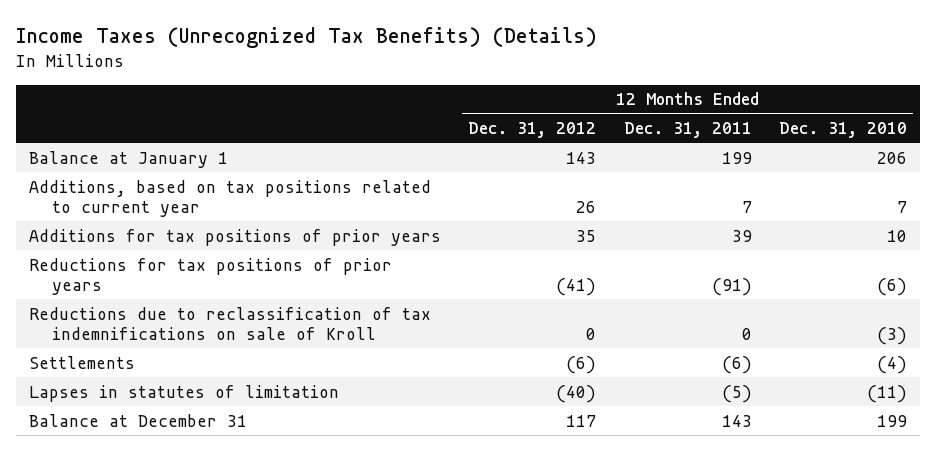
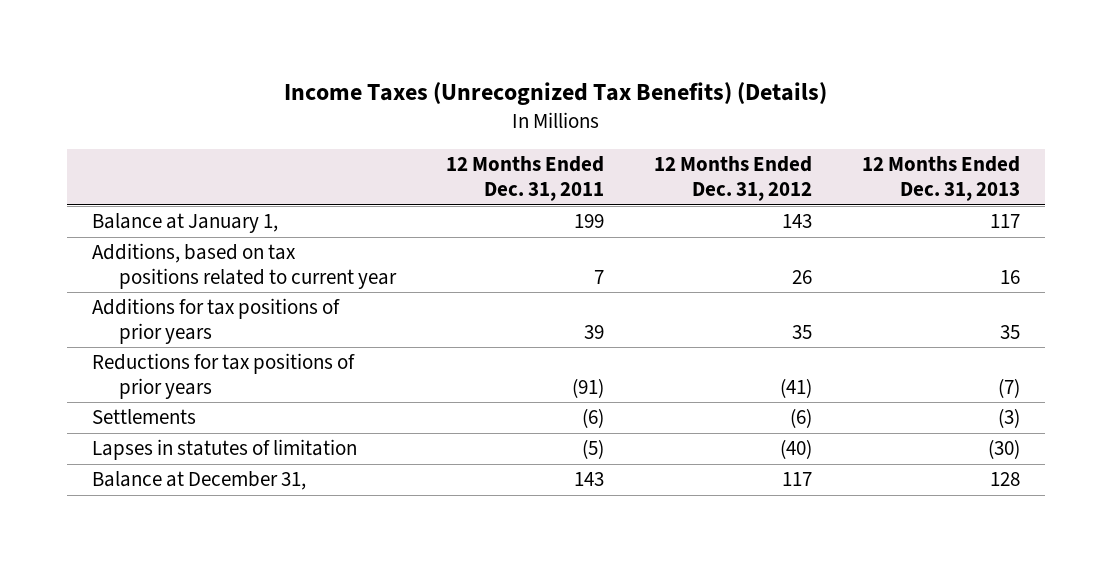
[778,122,907,139] Dec. 31, 2010 -> none
none -> [862,156,1021,202] 12 Months Ended Dec. 31, 2013
[29,150,229,168] Balance at January 1 -> [92,213,279,234] Balance at January 1,
[29,306,432,340] Reductions due to reclassification of tax indemnifications on sale of Kroll -> none
[29,413,248,427] Balance at December 31 -> [92,471,307,491] Balance at December 31,

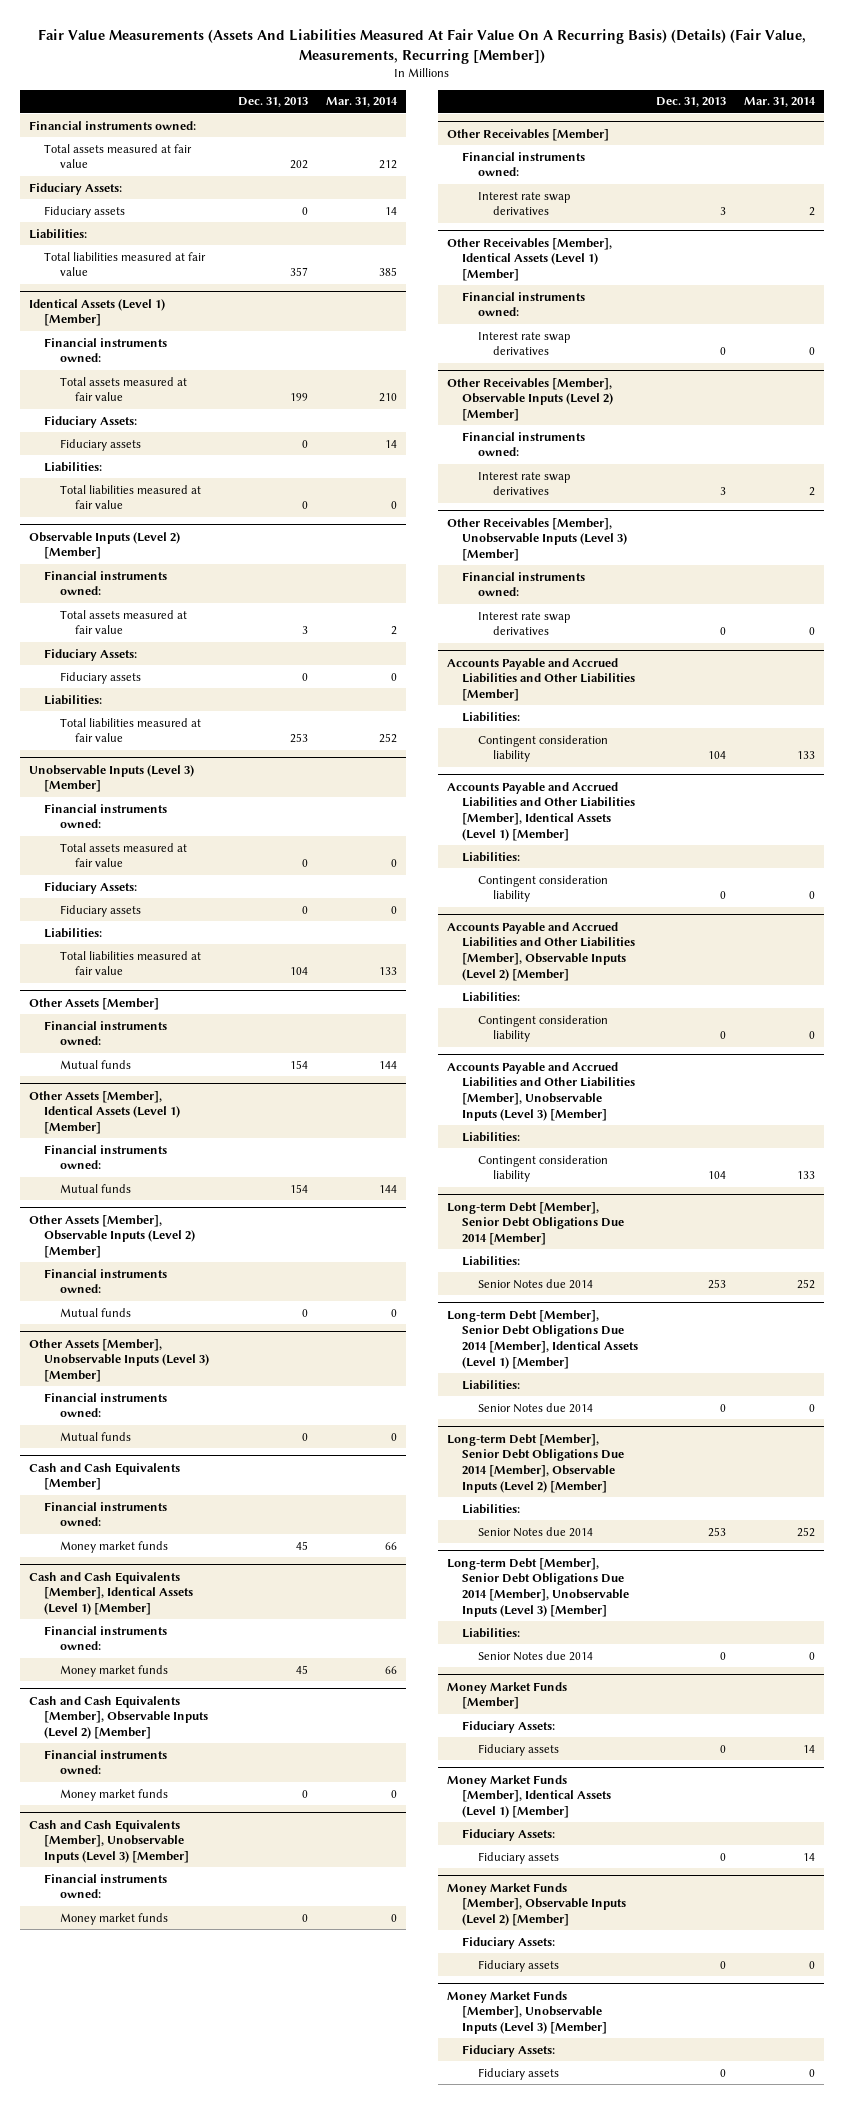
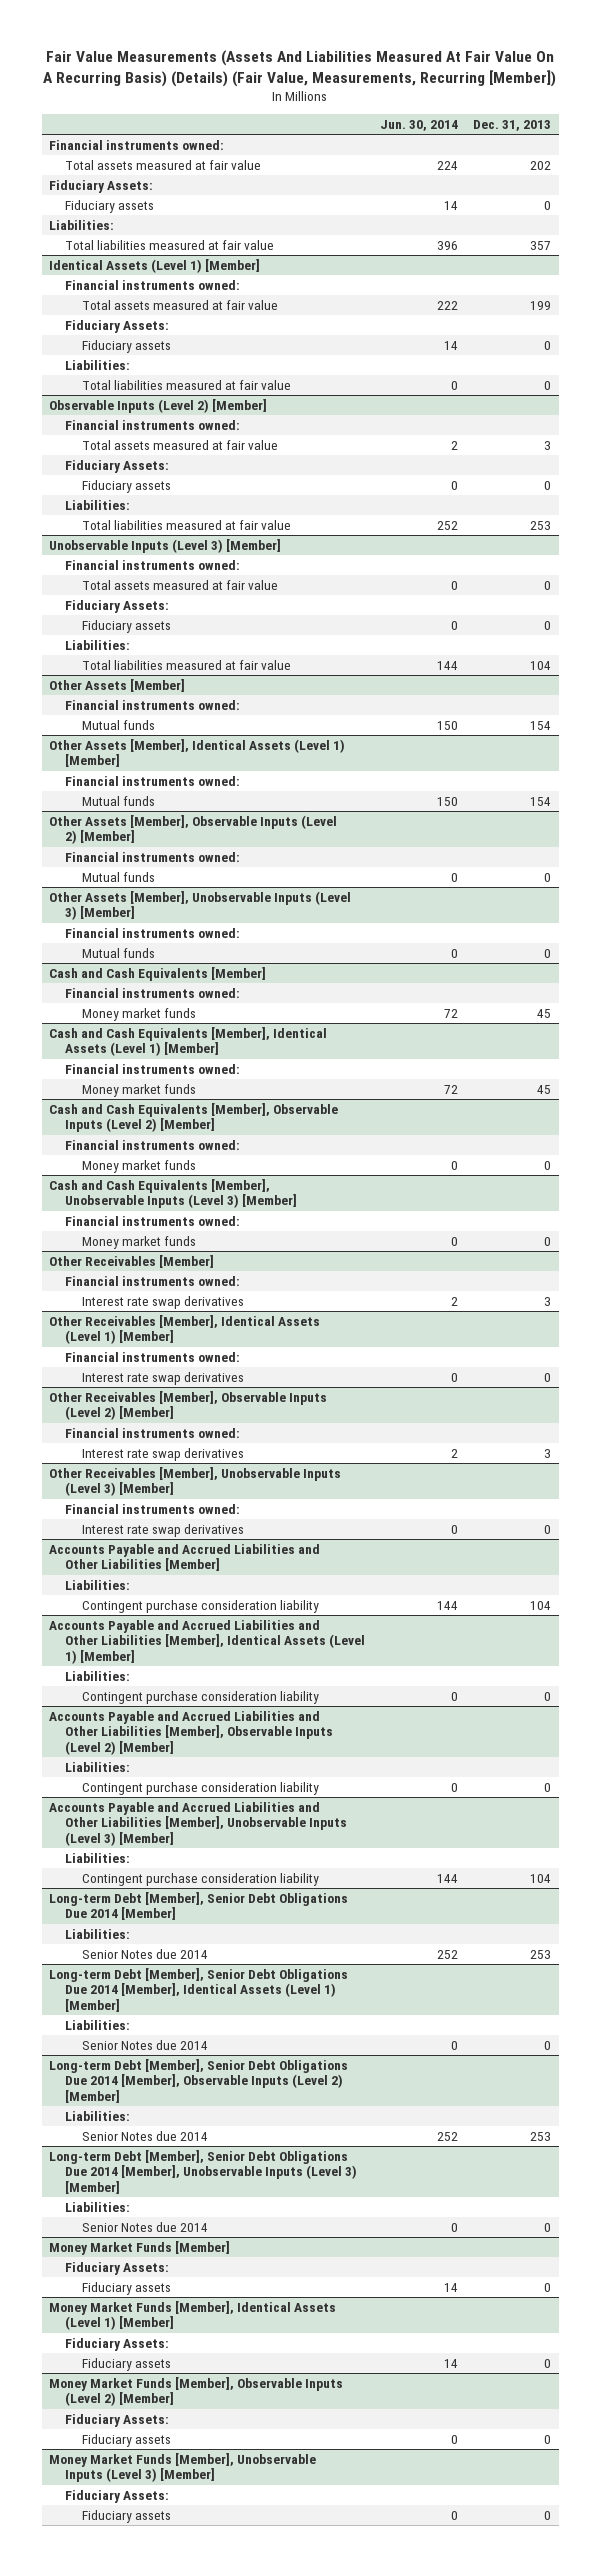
[326,97,399,108] Mar. 31, 2014 -> none
none -> [380,119,459,131] Jun. 30, 2014
[477,734,608,763] Contingent consideration liability -> [81,1599,319,1613] Contingent purchase consideration liability
[477,874,608,903] Contingent consideration liability -> [81,1690,319,1704] Contingent purchase consideration liability
[477,1014,608,1043] Contingent consideration liability -> [81,1781,319,1795] Contingent purchase consideration liability
[477,1154,608,1183] Contingent consideration liability -> [81,1872,319,1886] Contingent purchase consideration liability

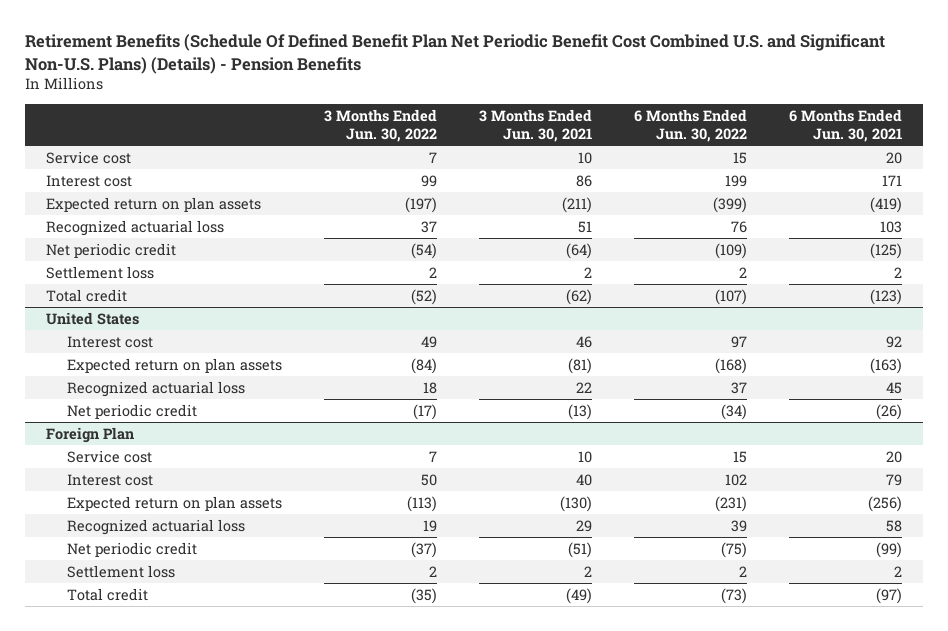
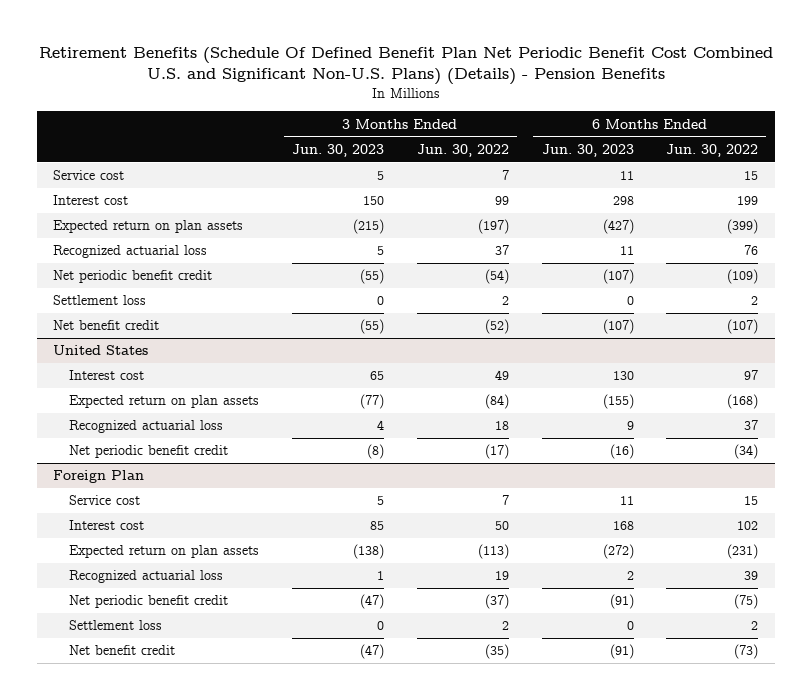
[478,108,592,142] 3 Months Ended Jun. 30, 2021 -> none
[788,108,902,142] 6 Months Ended Jun. 30, 2021 -> none
none -> [292,143,385,157] Jun. 30, 2023
none -> [541,143,634,157] Jun. 30, 2023
[45,242,176,258] Net periodic credit -> [53,270,213,284] Net periodic benefit credit
[45,288,127,302] Total credit -> [53,320,160,331] Net benefit credit
[66,403,197,419] Net periodic credit -> [69,445,229,459] Net periodic benefit credit
[66,541,197,557] Net periodic credit -> [69,595,229,609] Net periodic benefit credit
[66,587,148,601] Total credit -> [69,645,176,656] Net benefit credit

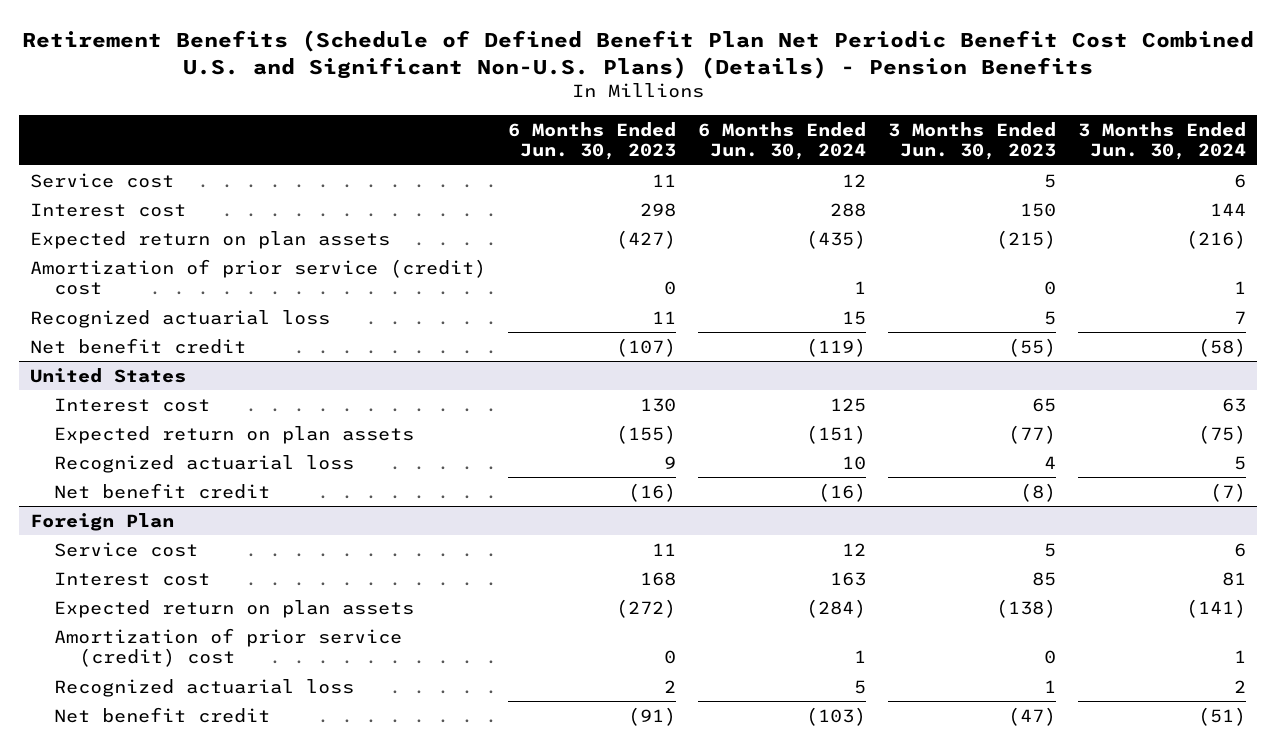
[38,46,773,86] Retirement Benefits (Schedule Of Defined Benefit Plan Net Periodic Benefit Cost Combined U.S. and Significant Non-U.S. Plans) (Details) - Pension Benefits -> [22,29,1255,79] Retirement Benefits (Schedule of Defined Benefit Plan Net Periodic Benefit Cost Combined U.S. and Significant Non-U.S. Plans) (Details) - Pension Benefits
[416,143,509,157] Jun. 30, 2022 -> none
[666,143,759,157] Jun. 30, 2022 -> none
none -> [698,121,867,161] 6 Months Ended Jun. 30, 2024
none -> [1078,121,1247,161] 3 Months Ended Jun. 30, 2024
none -> [30,258,487,296] Amortization of prior service (credit) cost
[53,270,213,284] Net periodic benefit credit -> none
[53,295,147,306] Settlement loss -> none
[69,445,229,459] Net periodic benefit credit -> [54,482,271,499] Net benefit credit
none -> [54,627,403,668] Amortization of prior service (credit) cost
[69,595,229,609] Net periodic benefit credit -> none
[69,620,163,631] Settlement loss -> none

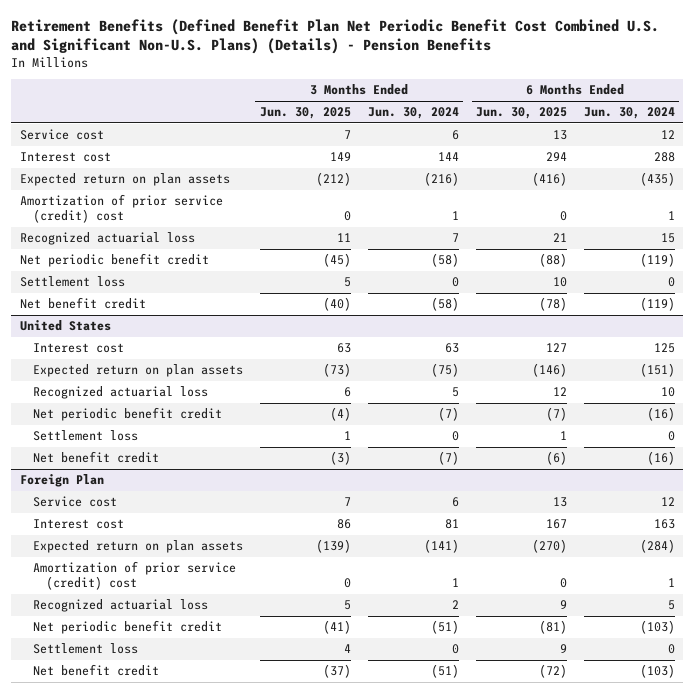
[22,29,1255,79] Retirement Benefits (Schedule of Defined Benefit Plan Net Periodic Benefit Cost Combined U.S. and Significant Non-U.S. Plans) (Details) - Pension Benefits -> [11,18,660,54] Retirement Benefits (Defined Benefit Plan Net Periodic Benefit Cost Combined U.S. and Significant Non-U.S. Plans) (Details) - Pension Benefits
[508,121,677,161] 6 Months Ended Jun. 30, 2023 -> none
[888,121,1057,161] 3 Months Ended Jun. 30, 2023 -> none
none -> [259,107,351,120] Jun. 30, 2025
none -> [475,107,567,120] Jun. 30, 2025
none -> [19,253,209,268] Net periodic benefit credit
none -> [19,276,125,288] Settlement loss
none -> [32,407,222,422] Net periodic benefit credit
none -> [32,430,138,442] Settlement loss
none -> [32,620,222,635] Net periodic benefit credit
none -> [32,643,138,655] Settlement loss

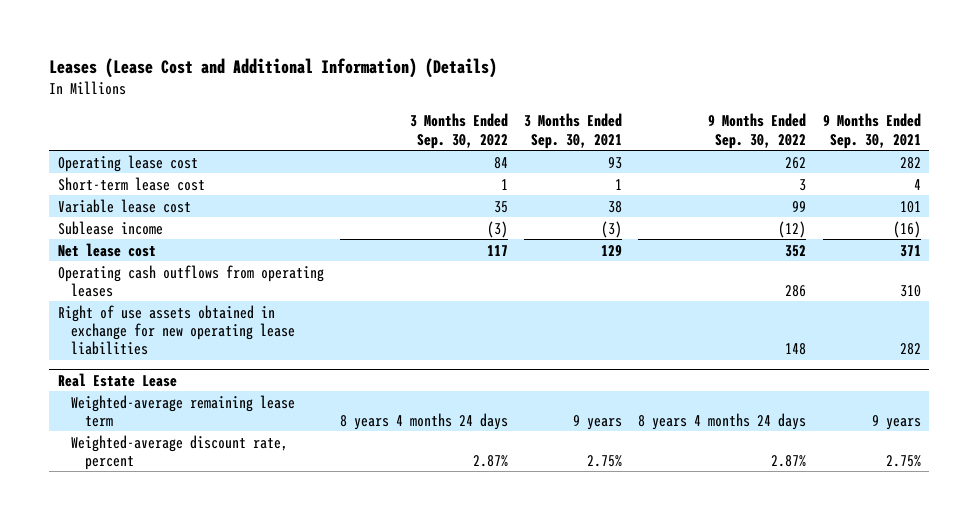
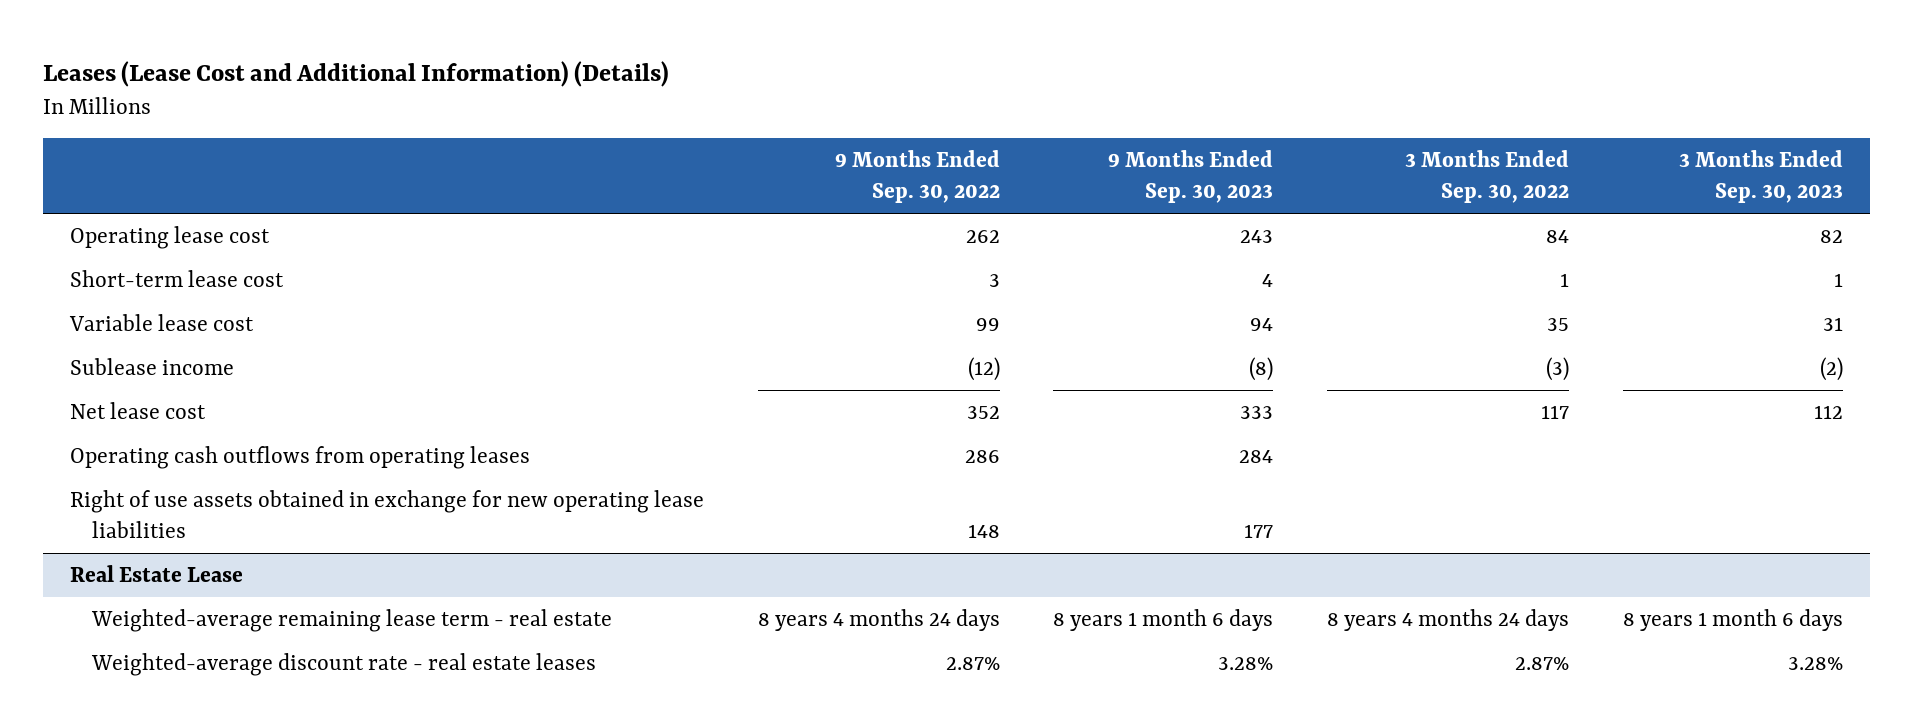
[524,113,623,149] 3 Months Ended Sep. 30, 2021 -> none
[822,113,921,149] 9 Months Ended Sep. 30, 2021 -> none
none -> [1108,150,1274,204] 9 Months Ended Sep. 30, 2023
none -> [1678,150,1843,204] 3 Months Ended Sep. 30, 2023
[71,394,296,427] Weighted-average remaining lease term -> [90,608,612,632] Weighted-average remaining lease term - real estate
[71,434,289,470] Weighted-average discount rate, percent -> [90,652,596,676] Weighted-average discount rate - real estate leases

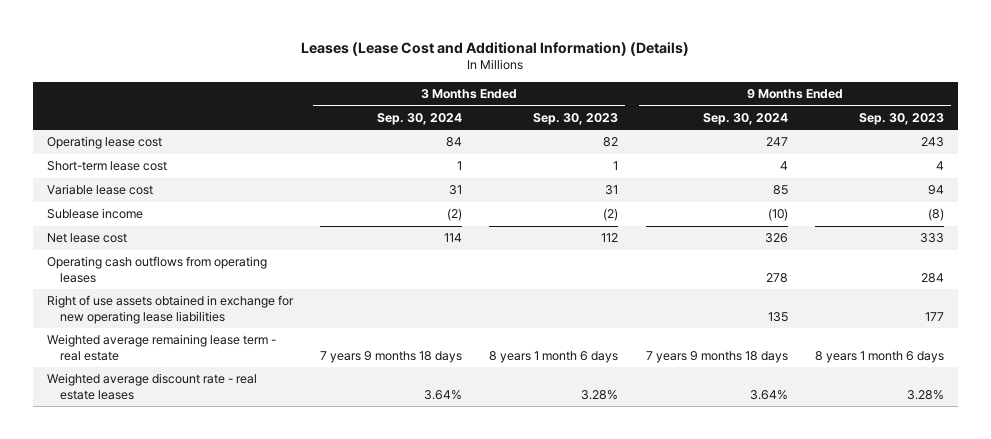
[834,150,1000,204] 9 Months Ended Sep. 30, 2022 -> none
[1405,150,1570,204] 3 Months Ended Sep. 30, 2022 -> none
none -> [377,112,463,125] Sep. 30, 2024
none -> [702,112,788,125] Sep. 30, 2024
[69,564,243,582] Real Estate Lease -> none
[90,608,612,632] Weighted-average remaining lease term - real estate -> [46,334,276,361] Weighted average remaining lease term - real estate
[90,652,596,676] Weighted-average discount rate - real estate leases -> [46,373,257,400] Weighted average discount rate - real estate leases

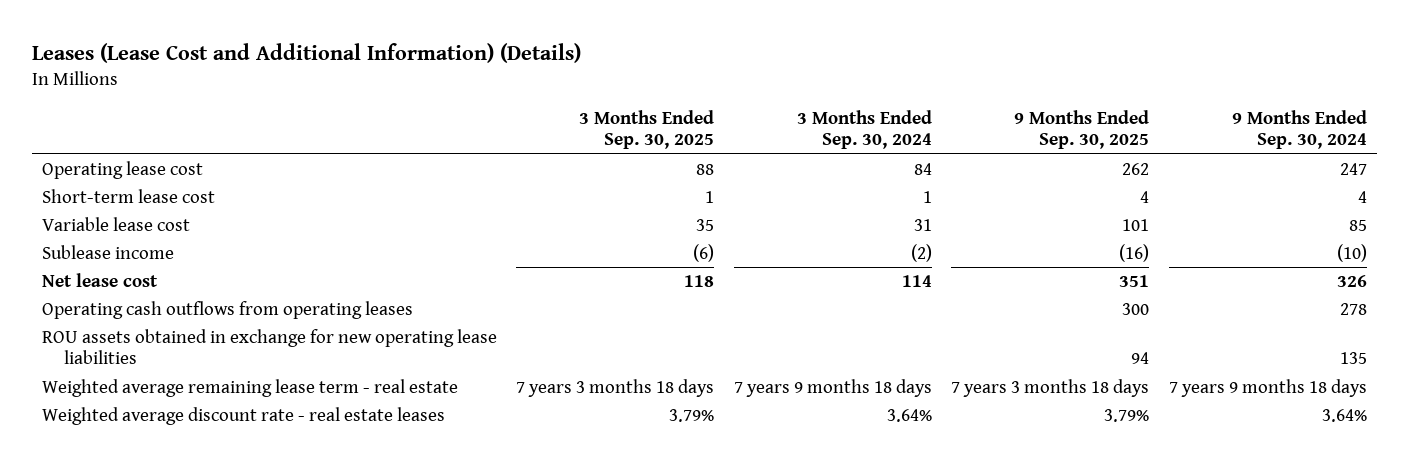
[533,112,619,125] Sep. 30, 2023 -> none
[858,112,944,125] Sep. 30, 2023 -> none
none -> [579,109,715,150] 3 Months Ended Sep. 30, 2025
none -> [1014,109,1150,150] 9 Months Ended Sep. 30, 2025
[46,295,294,324] Right of use assets obtained in exchange for new operating lease liabilities -> [41,328,497,365] ROU assets obtained in exchange for new operating lease liabilities

